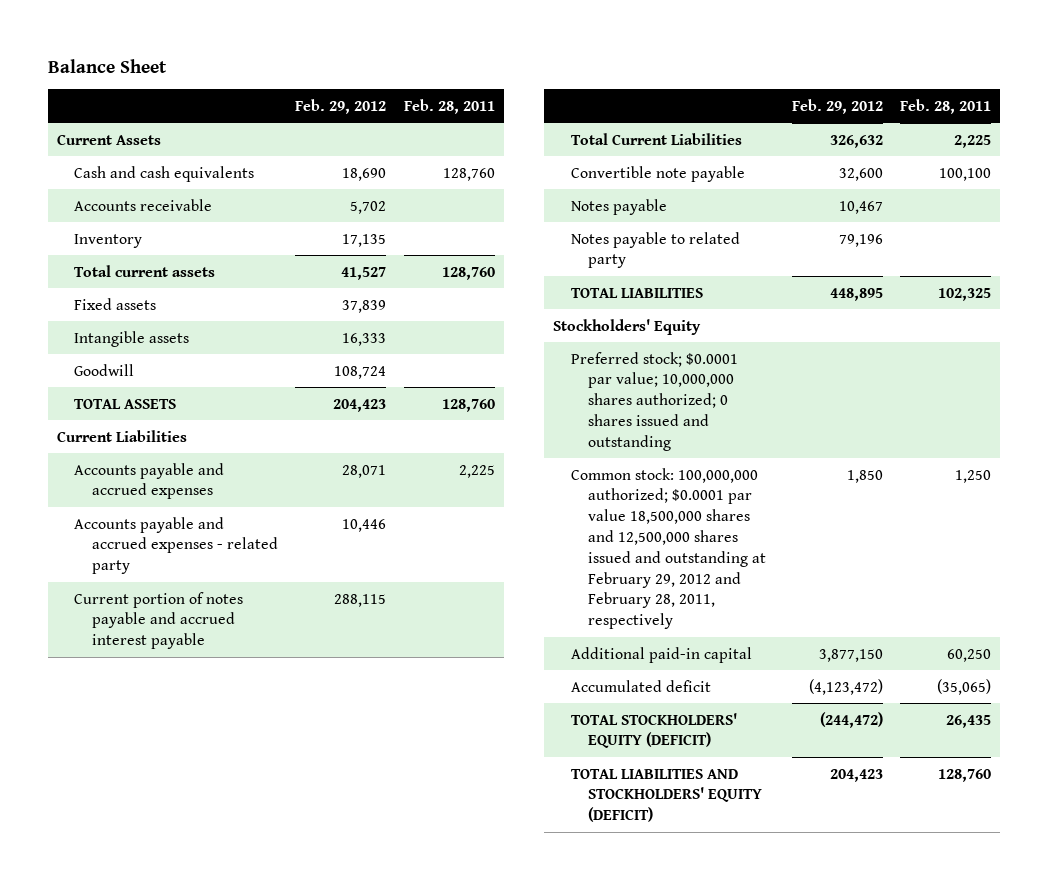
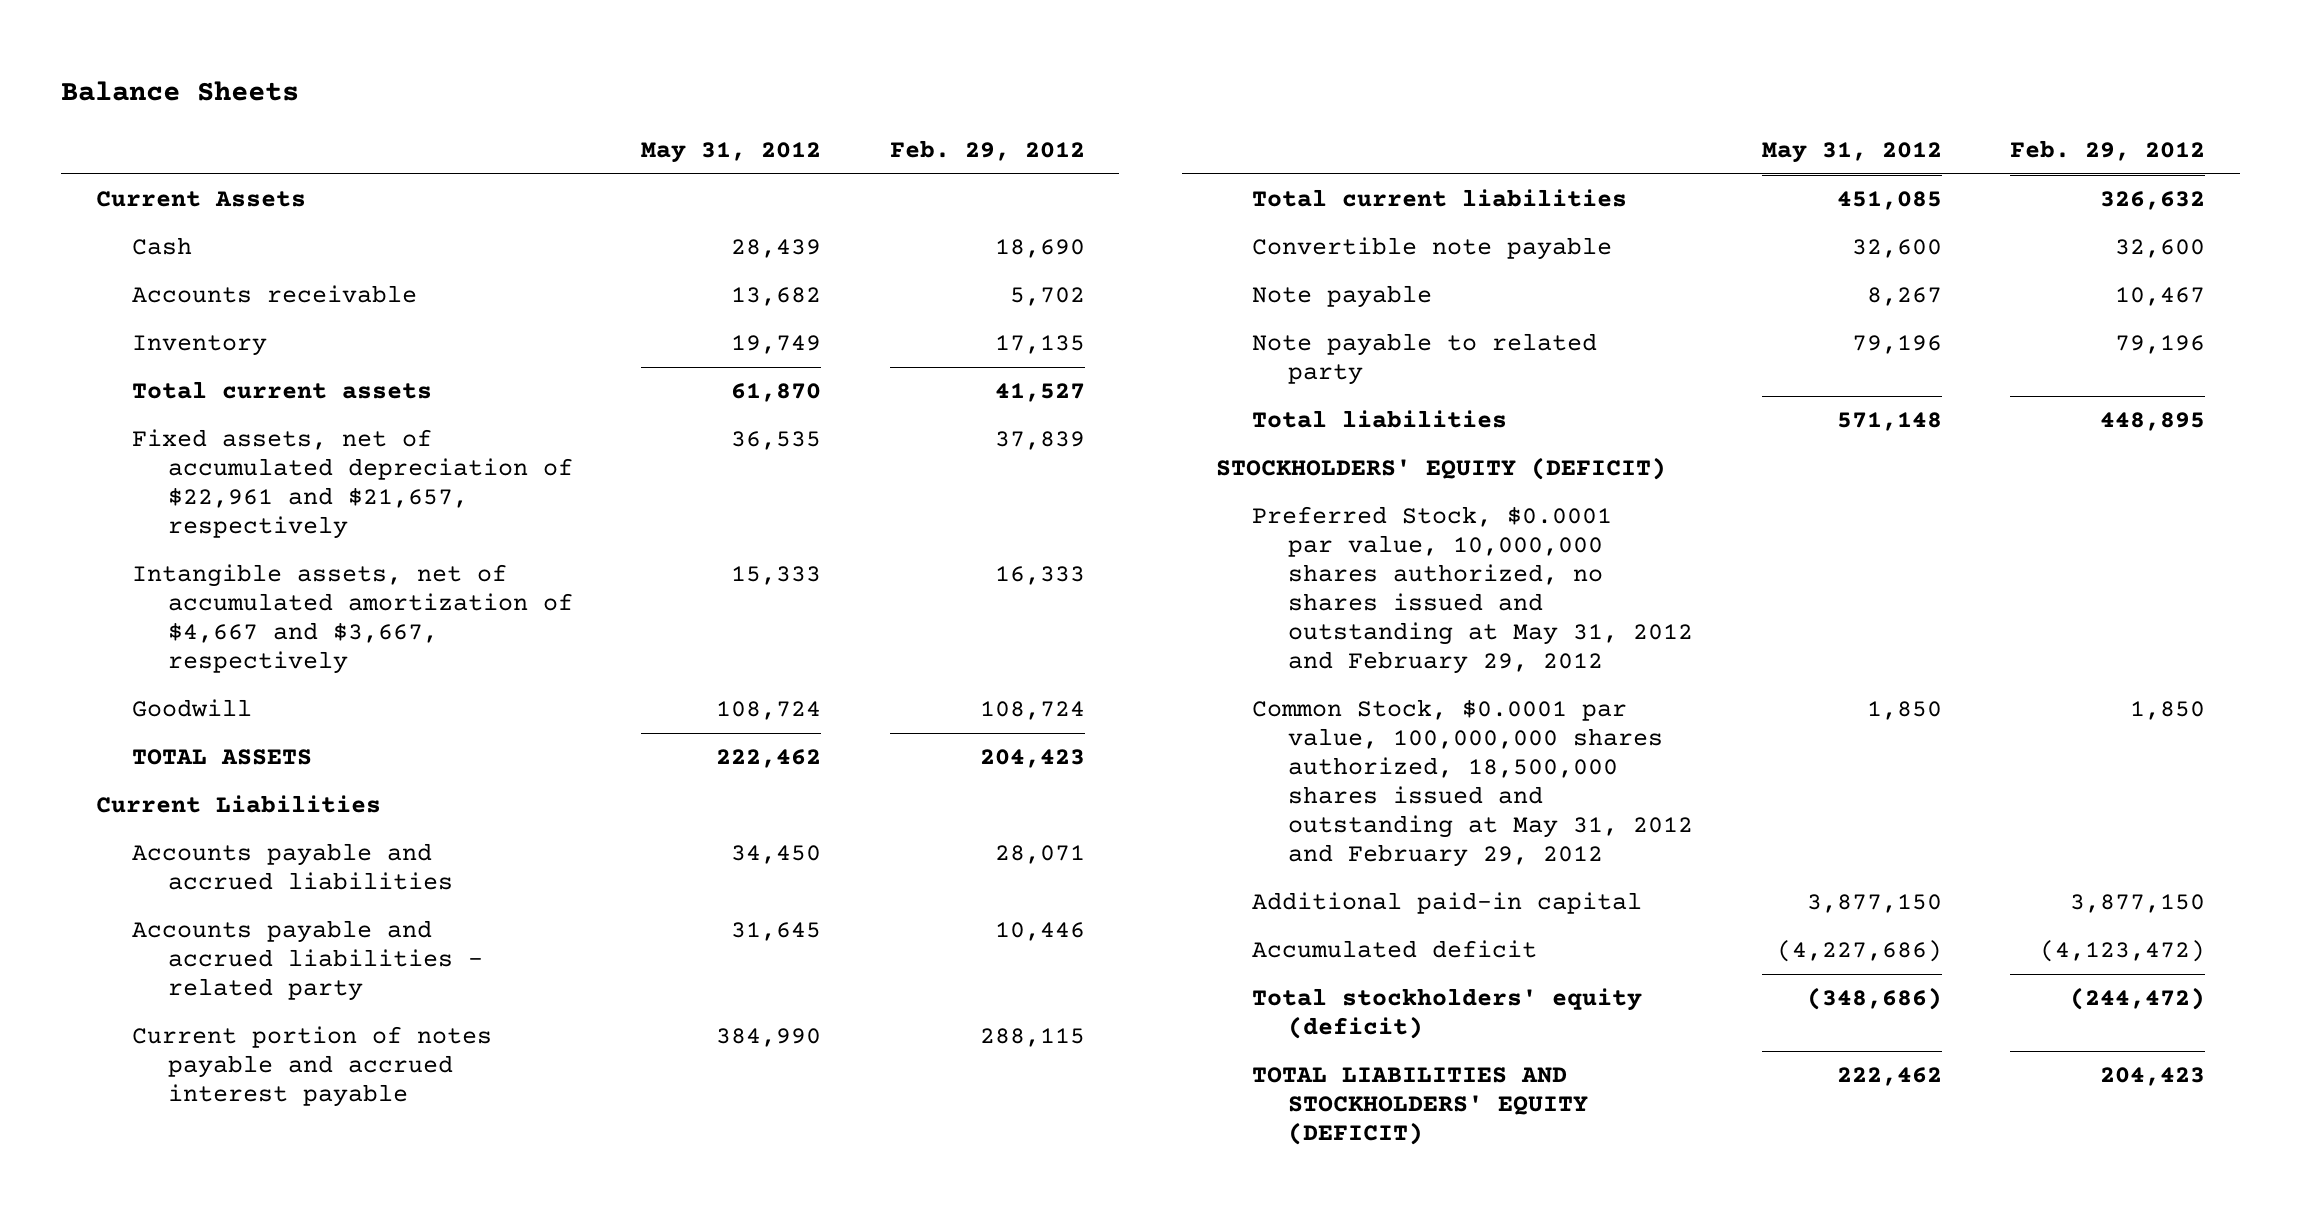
[47,58,167,73] Balance Sheet -> [61,81,300,102] Balance Sheets
[403,98,495,114] Feb. 28, 2011 -> none
none -> [641,141,822,163] May 31, 2012
[74,165,255,182] Cash and cash equivalents -> [131,237,192,256] Cash
[74,297,157,310] Fixed assets -> [131,429,573,540] Fixed assets, net of accumulated depreciation of $22,961 and $21,657, respectively
[74,330,190,347] Intangible assets -> [131,564,573,675] Intangible assets, net of accumulated amortization of $4,667 and $3,667, respectively
[74,462,225,500] Accounts payable and accrued expenses -> [131,843,453,891] Accounts payable and accrued liabilities
[74,516,278,575] Accounts payable and accrued expenses - related party -> [131,920,483,1002] Accounts payable and accrued liabilities - related party
[570,132,742,145] Total Current Liabilities -> [1252,189,1628,208] Total current liabilities
[570,198,667,215] Notes payable -> [1252,285,1433,309] Note payable
[570,231,740,269] Notes payable to related party -> [1252,333,1598,386] Note payable to related party
[570,287,703,298] TOTAL LIABILITIES -> [1252,410,1508,429] Total liabilities
[552,318,701,335] Stockholders' Equity -> [1216,457,1667,481] STOCKHOLDERS' EQUITY (DEFICIT)
[570,351,738,451] Preferred stock; $0.0001 par value; 10,000,000 shares authorized; 0 shares issued and outstanding -> [1252,506,1694,674] Preferred Stock, $0.0001 par value, 10,000,000 shares authorized, no shares issued and outstanding at May 31, 2012 and February 29, 2012
[570,467,767,630] Common stock: 100,000,000 authorized; $0.0001 par value 18,500,000 shares and 12,500,000 shares issued and outstanding at February 29, 2012 and February 28, 2011, respectively -> [1252,699,1694,867] Common Stock, $0.0001 par value, 100,000,000 shares authorized, 18,500,000 shares issued and outstanding at May 31, 2012 and February 29, 2012
[570,712,737,749] TOTAL STOCKHOLDERS' EQUITY (DEFICIT) -> [1252,988,1643,1040] Total stockholders' equity (deficit)

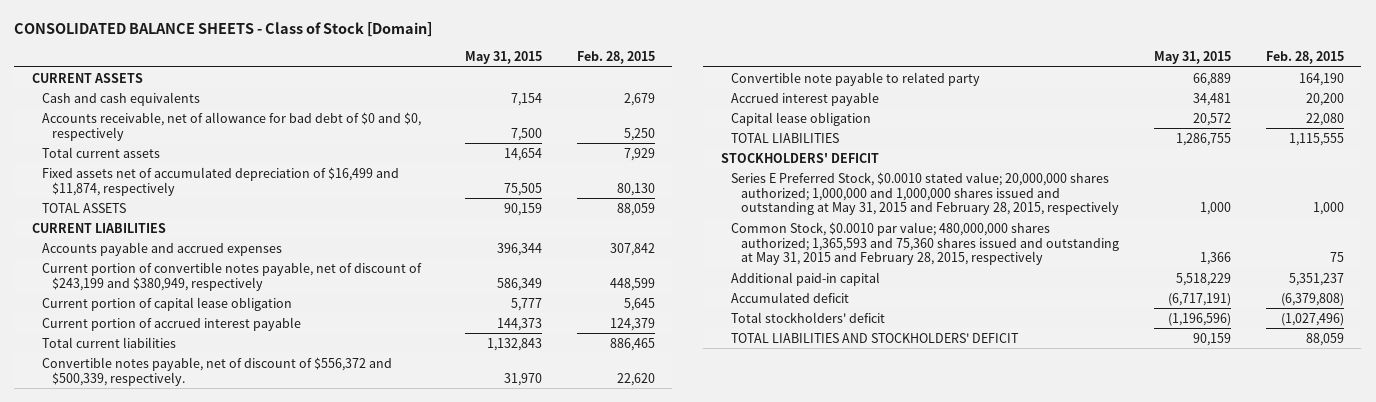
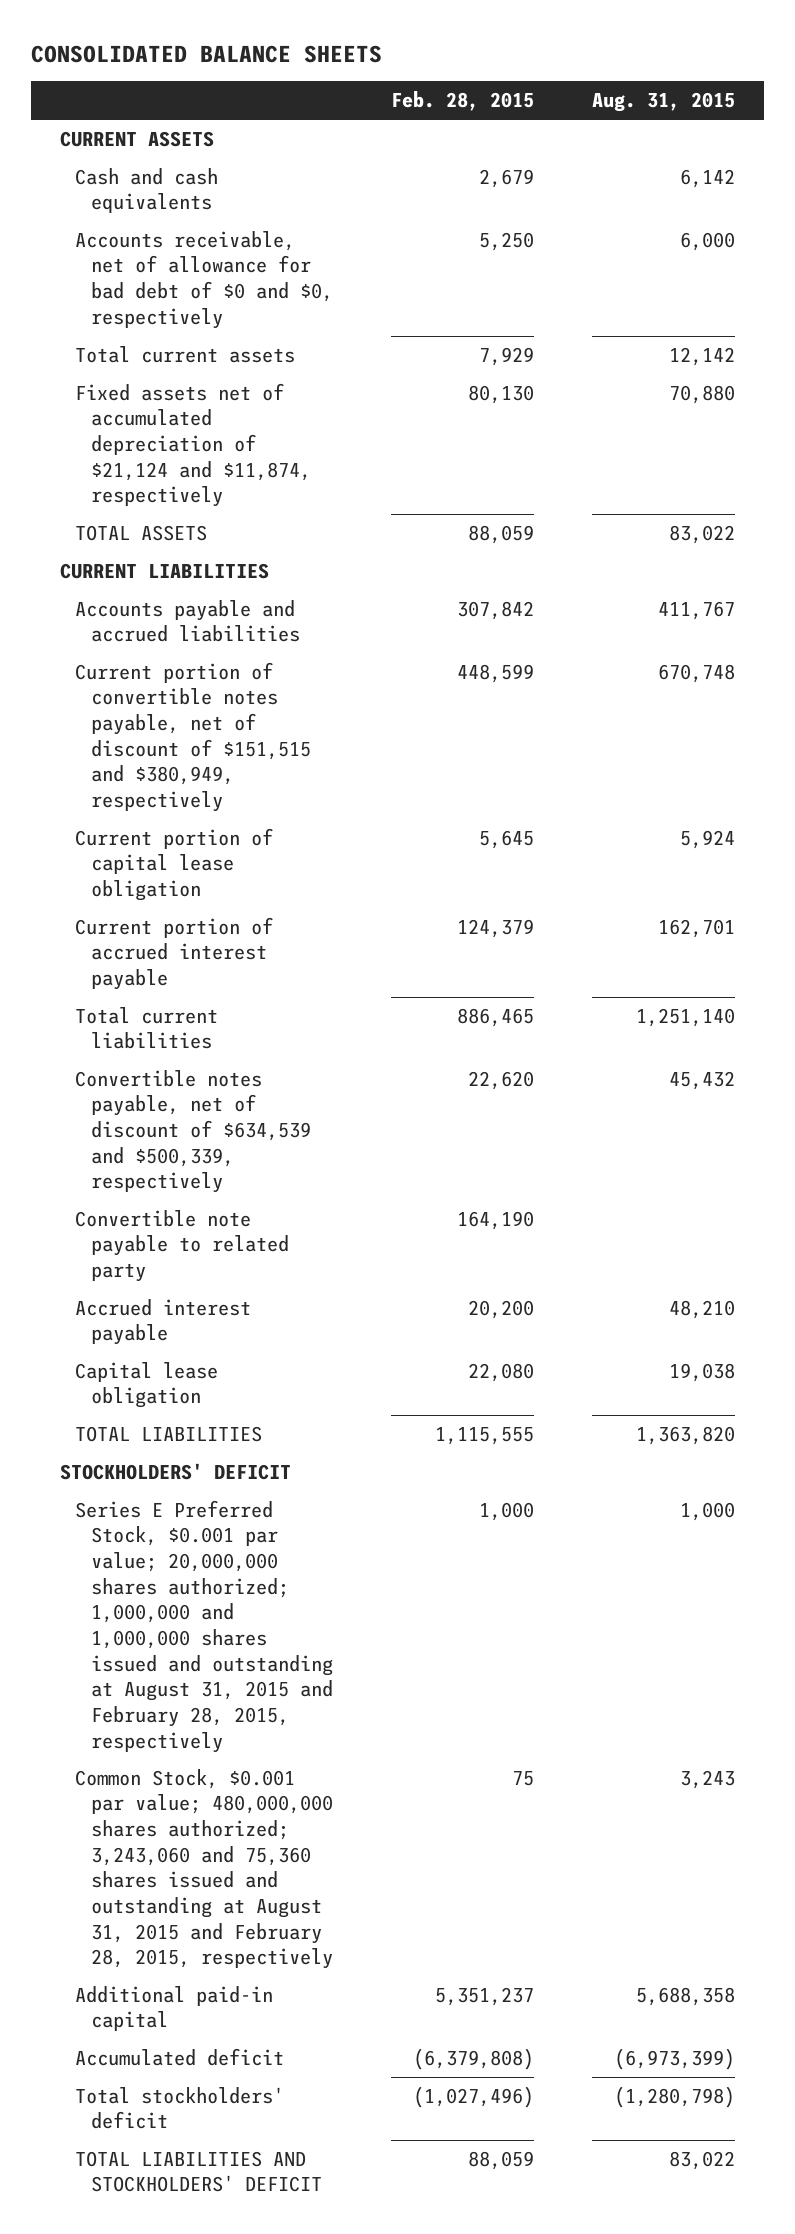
[14,21,433,37] CONSOLIDATED BALANCE SHEETS - Class of Stock [Domain] -> [30,44,382,63] CONSOLIDATED BALANCE SHEETS
[464,51,542,65] May 31, 2015 -> none
none -> [591,92,735,113] Aug. 31, 2015
[41,166,399,196] Fixed assets net of accumulated depreciation of $16,499 and $11,874, respectively -> [75,382,312,508] Fixed assets net of accumulated depreciation of $21,124 and $11,874, respectively
[41,241,282,256] Accounts payable and accrued expenses -> [75,599,301,643] Accounts payable and accrued liabilities
[41,261,422,291] Current portion of convertible notes payable, net of discount of $243,199 and $380,949, respectively -> [75,661,312,812] Current portion of convertible notes payable, net of discount of $151,515 and $380,949, respectively
[41,356,392,386] Convertible notes payable, net of discount of $556,372 and $500,339, respectively. -> [75,1069,312,1194] Convertible notes payable, net of discount of $634,539 and $500,339, respectively
[731,171,1120,216] Series E Preferred Stock, $0.0010 stated value; 20,000,000 shares authorized; 1,000,000 and 1,000,000 shares issued and outstanding at May 31, 2015 and February 28, 2015, respectively -> [75,1499,334,1753] Series E Preferred Stock, $0.001 par value; 20,000,000 shares authorized; 1,000,000 and 1,000,000 shares issued and outstanding at August 31, 2015 and February 28, 2015, respectively
[731,221,1120,266] Common Stock, $0.0010 par value; 480,000,000 shares authorized; 1,365,593 and 75,360 shares issued and outstanding at May 31, 2015 and February 28, 2015, respectively -> [75,1768,334,1970] Common Stock, $0.001 par value; 480,000,000 shares authorized; 3,243,060 and 75,360 shares issued and outstanding at August 31, 2015 and February 28, 2015, respectively

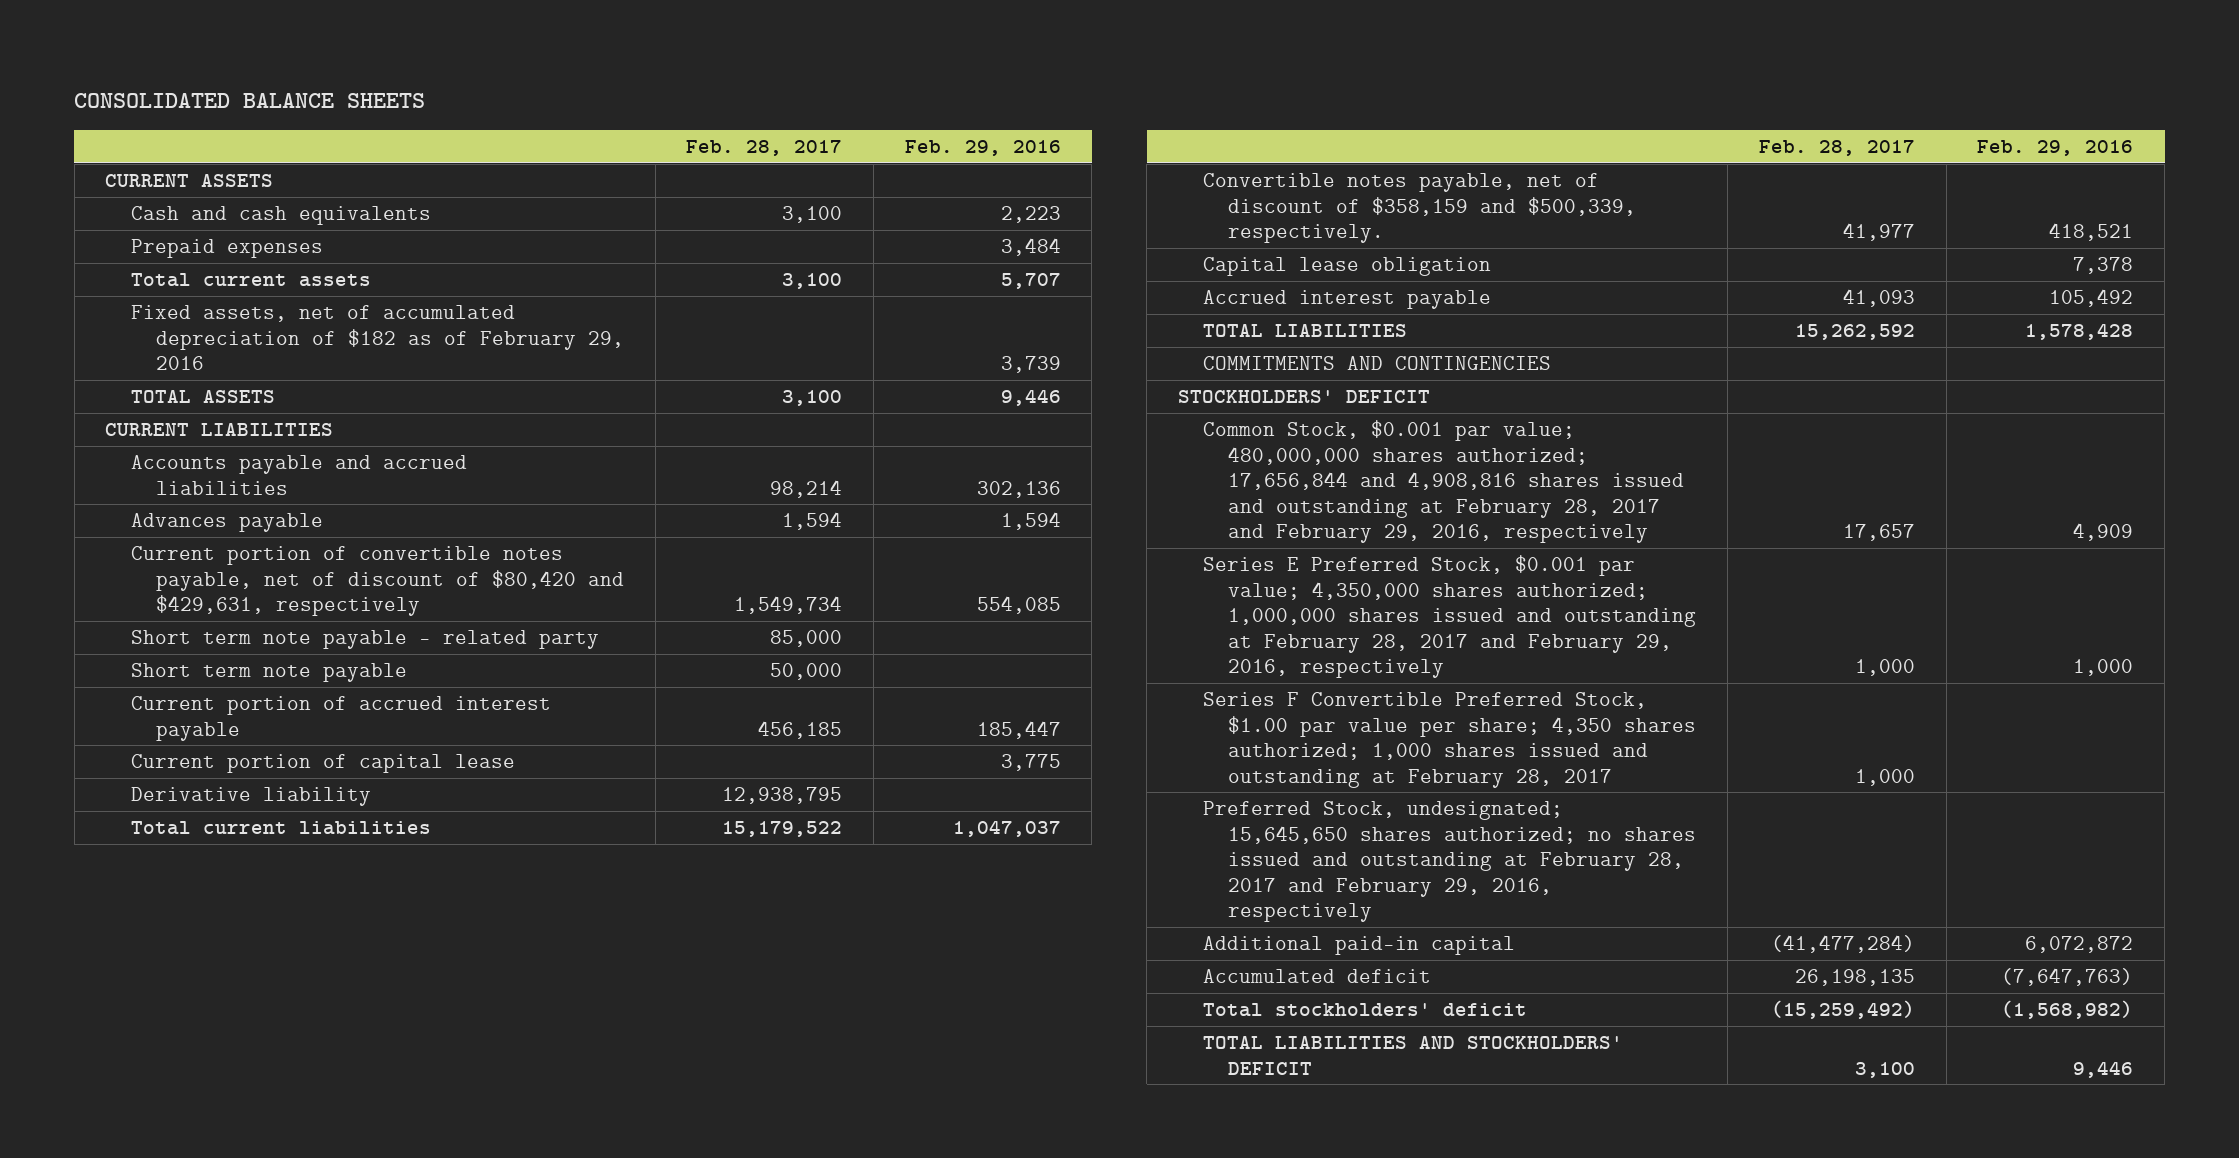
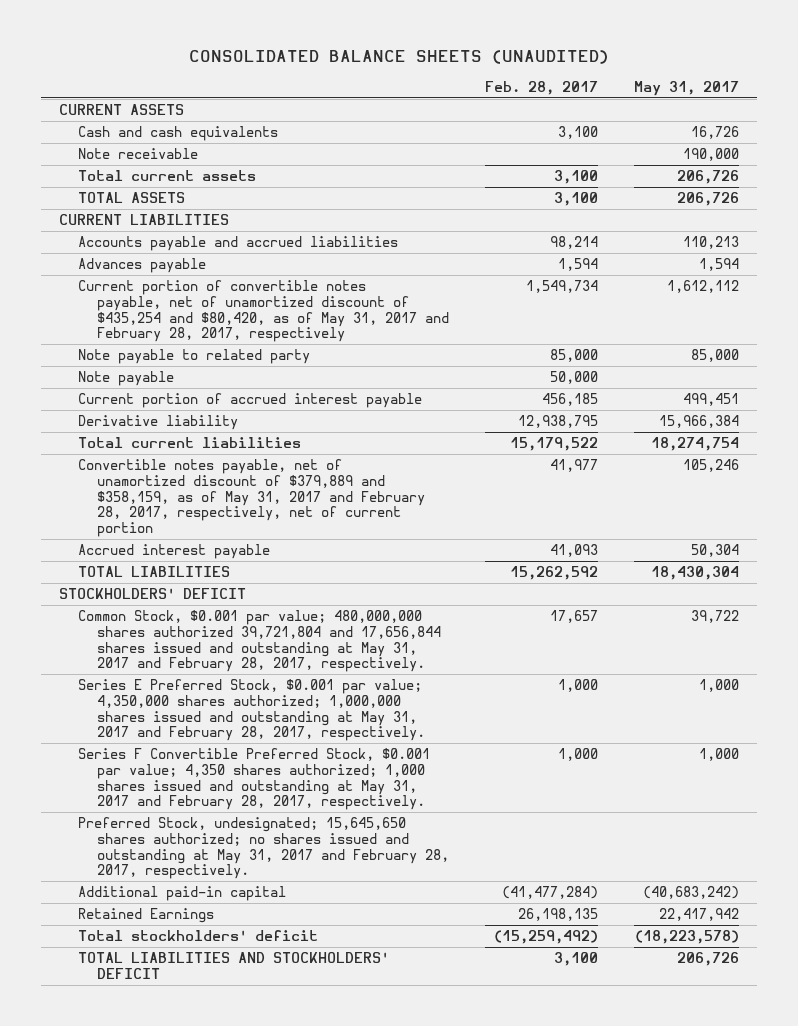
[74,93,426,109] CONSOLIDATED BALANCE SHEETS -> [188,50,609,65] CONSOLIDATED BALANCE SHEETS (UNAUDITED)
[904,140,1061,157] Feb. 29, 2016 -> none
none -> [633,81,739,97] May 31, 2017
[130,239,323,259] Prepaid expenses -> none
none -> [78,148,199,160] Note receivable
[130,305,624,371] Fixed assets, net of accumulated depreciation of $182 as of February 29, 2016 -> none
[130,546,624,617] Current portion of convertible notes payable, net of discount of $80,420 and $429,631, respectively -> [78,280,450,343] Current portion of convertible notes payable, net of unamortized discount of $435,254 and $80,420, as of May 31, 2017 and February 28, 2017, respectively
[130,630,599,650] Short term note payable - related party -> [78,349,311,365] Note payable to related party
[130,663,407,683] Short term note payable -> [78,371,175,387] Note payable
[130,754,515,774] Current portion of capital lease -> none
[1203,257,1492,277] Capital lease obligation -> none
[1203,173,1637,244] Convertible notes payable, net of discount of $358,159 and $500,339, respectively. -> [78,459,426,537] Convertible notes payable, net of unamortized discount of $379,889 and $358,159, as of May 31, 2017 and February 28, 2017, respectively, net of current portion
[1203,356,1552,371] COMMITMENTS AND CONTINGENCIES -> none
[1203,420,1685,543] Common Stock, $0.001 par value; 480,000,000 shares authorized; 17,656,844 and 4,908,816 shares issued and outstanding at February 28, 2017 and February 29, 2016, respectively -> [78,610,442,673] Common Stock, $0.001 par value; 480,000,000 shares authorized 39,721,804 and 17,656,844 shares issued and outstanding at May 31, 2017 and February 28, 2017, respectively.
[1203,555,1697,678] Series E Preferred Stock, $0.001 par value; 4,350,000 shares authorized; 1,000,000 shares issued and outstanding at February 28, 2017 and February 29, 2016, respectively -> [78,679,426,742] Series E Preferred Stock, $0.001 par value; 4,350,000 shares authorized; 1,000,000 shares issued and outstanding at May 31, 2017 and February 28, 2017, respectively.
[1203,692,1697,788] Series F Convertible Preferred Stock, $1.00 par value per share; 4,350 shares authorized; 1,000 shares issued and outstanding at February 28, 2017 -> [78,748,431,811] Series F Convertible Preferred Stock, $0.001 par value; 4,350 shares authorized; 1,000 shares issued and outstanding at May 31, 2017 and February 28, 2017, respectively.
[1203,801,1697,922] Preferred Stock, undesignated; 15,645,650 shares authorized; no shares issued and outstanding at February 28, 2017 and February 29, 2016, respectively -> [78,817,450,880] Preferred Stock, undesignated; 15,645,650 shares authorized; no shares issued and outstanding at May 31, 2017 and February 28, 2017, respectively.
[1203,969,1432,984] Accumulated deficit -> [78,908,215,924] Retained Earnings

